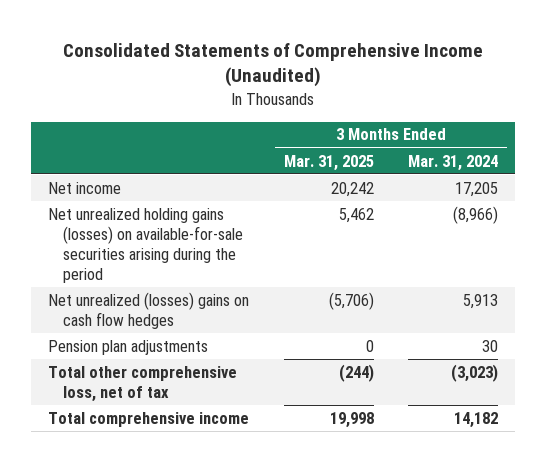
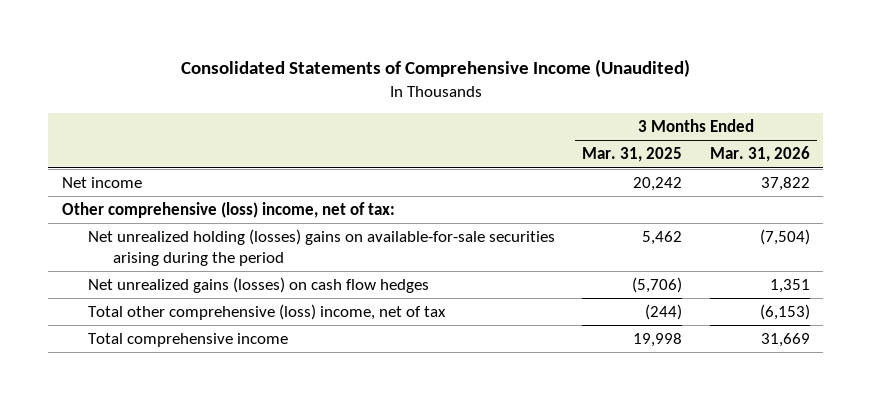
[408,154,499,171] Mar. 31, 2024 -> none
none -> [709,146,810,163] Mar. 31, 2026
[47,339,208,355] Pension plan adjustments -> none
none -> [62,201,396,218] Other comprehensive (loss) income, net of tax:
[47,207,244,283] Net unrealized holding gains (losses) on available-for-sale securities arising during the period -> [87,228,555,267] Net unrealized holding (losses) gains on available-for-sale securities arising during the period
[47,291,249,329] Net unrealized (losses) gains on cash flow hedges -> [87,276,429,293] Net unrealized gains (losses) on cash flow hedges
[47,365,237,402] Total other comprehensive loss, net of tax -> [87,303,446,320] Total other comprehensive (loss) income, net of tax

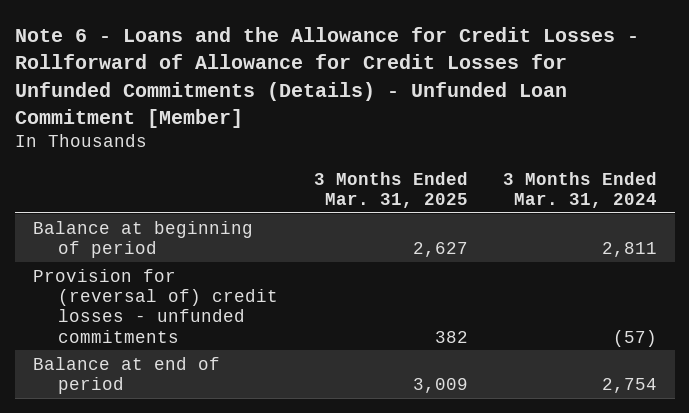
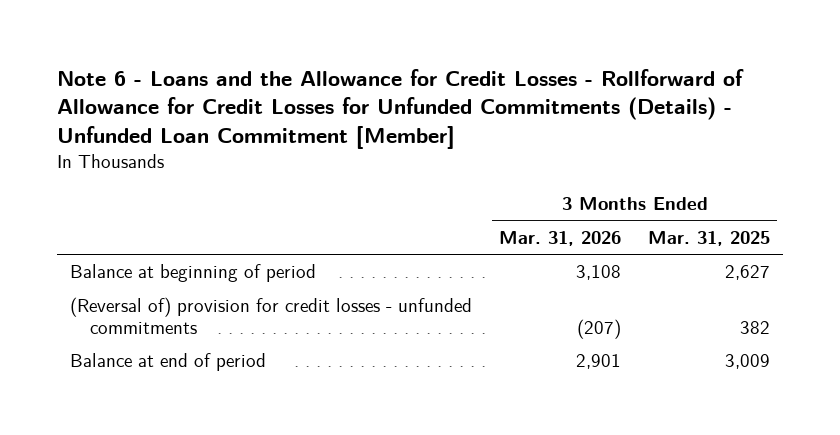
[502,171,657,208] 3 Months Ended Mar. 31, 2024 -> none
none -> [499,230,622,246] Mar. 31, 2026
[32,268,279,343] Provision for (reversal of) credit losses - unfunded commitments -> [70,297,473,334] (Reversal of) provision for credit losses - unfunded commitments

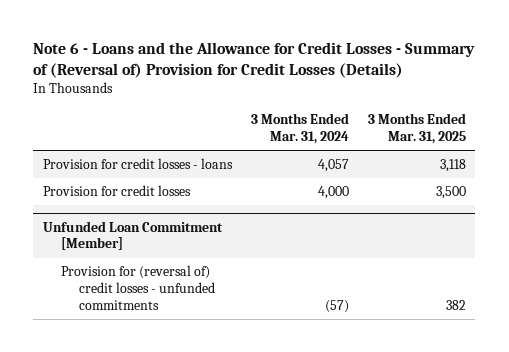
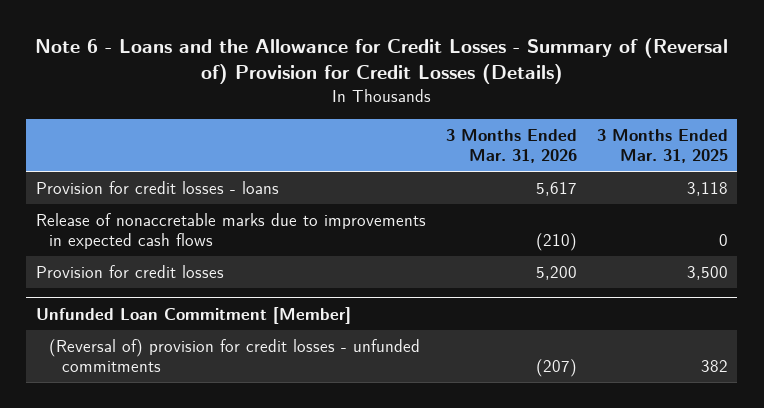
[250,113,349,144] 3 Months Ended Mar. 31, 2024 -> none
none -> [445,129,577,164] 3 Months Ended Mar. 31, 2026
none -> [36,213,427,250] Release of nonaccretable marks due to improvements in expected cash flows
[61,265,216,310] Provision for (reversal of) credit losses - unfunded commitments -> [49,339,421,373] (Reversal of) provision for credit losses - unfunded commitments

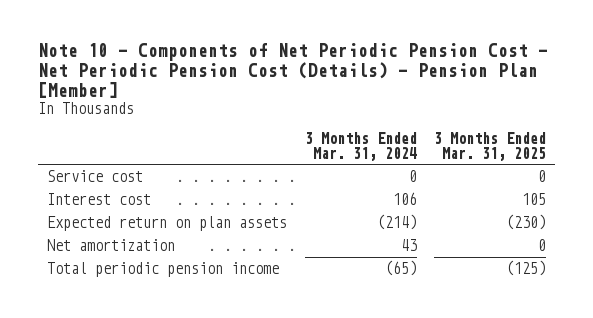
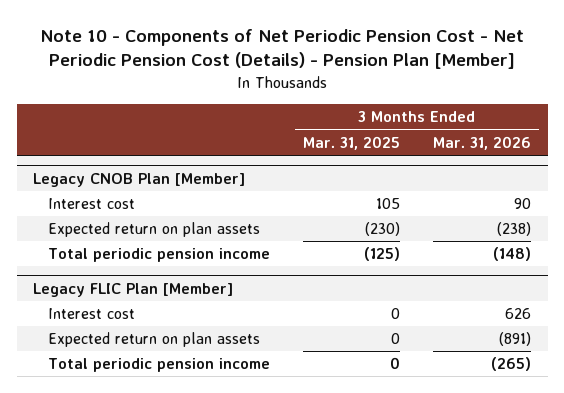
[304,131,417,161] 3 Months Ended Mar. 31, 2024 -> none
none -> [433,135,532,150] Mar. 31, 2026
[46,170,143,183] Service cost -> none
none -> [33,172,246,187] Legacy CNOB Plan [Member]
[46,239,175,252] Net amortization -> none
none -> [33,282,234,297] Legacy FLIC Plan [Member]
none -> [48,308,136,320] Interest cost
none -> [48,332,261,348] Expected return on plan assets
none -> [48,358,271,373] Total periodic pension income

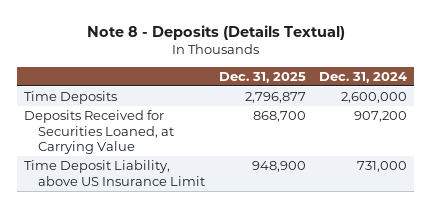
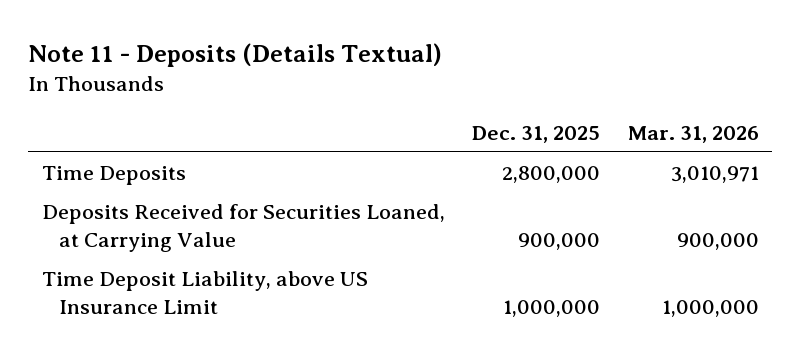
[86,24,345,40] Note 8 - Deposits (Details Textual) -> [28,42,443,67] Note 11 - Deposits (Details Textual)
[319,71,408,83] Dec. 31, 2024 -> none
none -> [627,125,759,143] Mar. 31, 2026
[244,91,306,103] 2,796,877 -> [502,166,601,184] 2,800,000
[252,110,306,122] 868,700 -> [518,232,601,250] 900,000
[251,160,306,172] 948,900 -> [503,299,601,317] 1,000,000

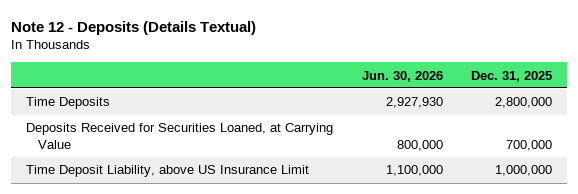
[28,42,443,67] Note 11 - Deposits (Details Textual) -> [11,20,257,35] Note 12 - Deposits (Details Textual)
[627,125,759,143] Mar. 31, 2026 -> none
none -> [361,70,443,82] Jun. 30, 2026
[518,232,601,250] 900,000 -> [506,140,553,152] 700,000

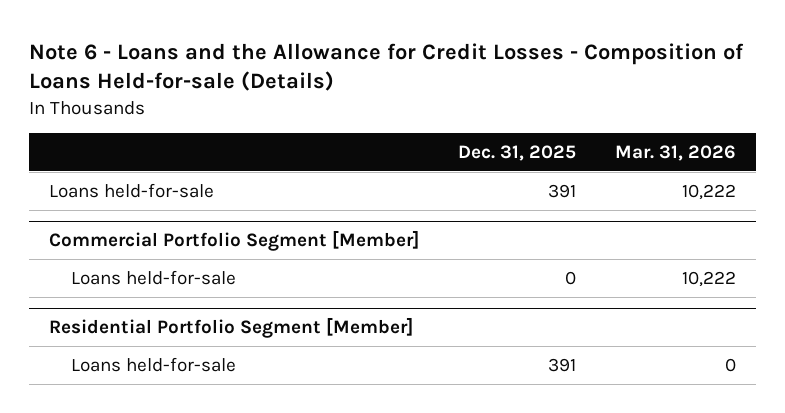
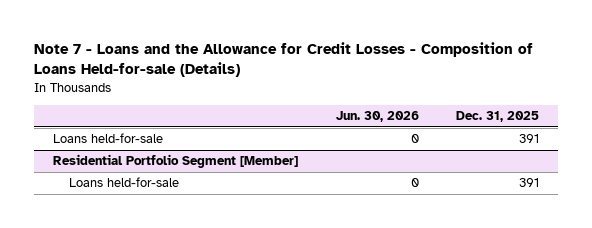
[29,42,745,92] Note 6 - Loans and the Allowance for Credit Losses - Composition of Loans Held-for-sale (Details) -> [34,42,534,78] Note 7 - Loans and the Allowance for Credit Losses - Composition of Loans Held-for-sale (Details)
[615,145,737,162] Mar. 31, 2026 -> none
none -> [335,110,419,122] Jun. 30, 2026
[48,230,419,252] Commercial Portfolio Segment [Member] -> none
[71,269,237,285] Loans held-for-sale -> none

